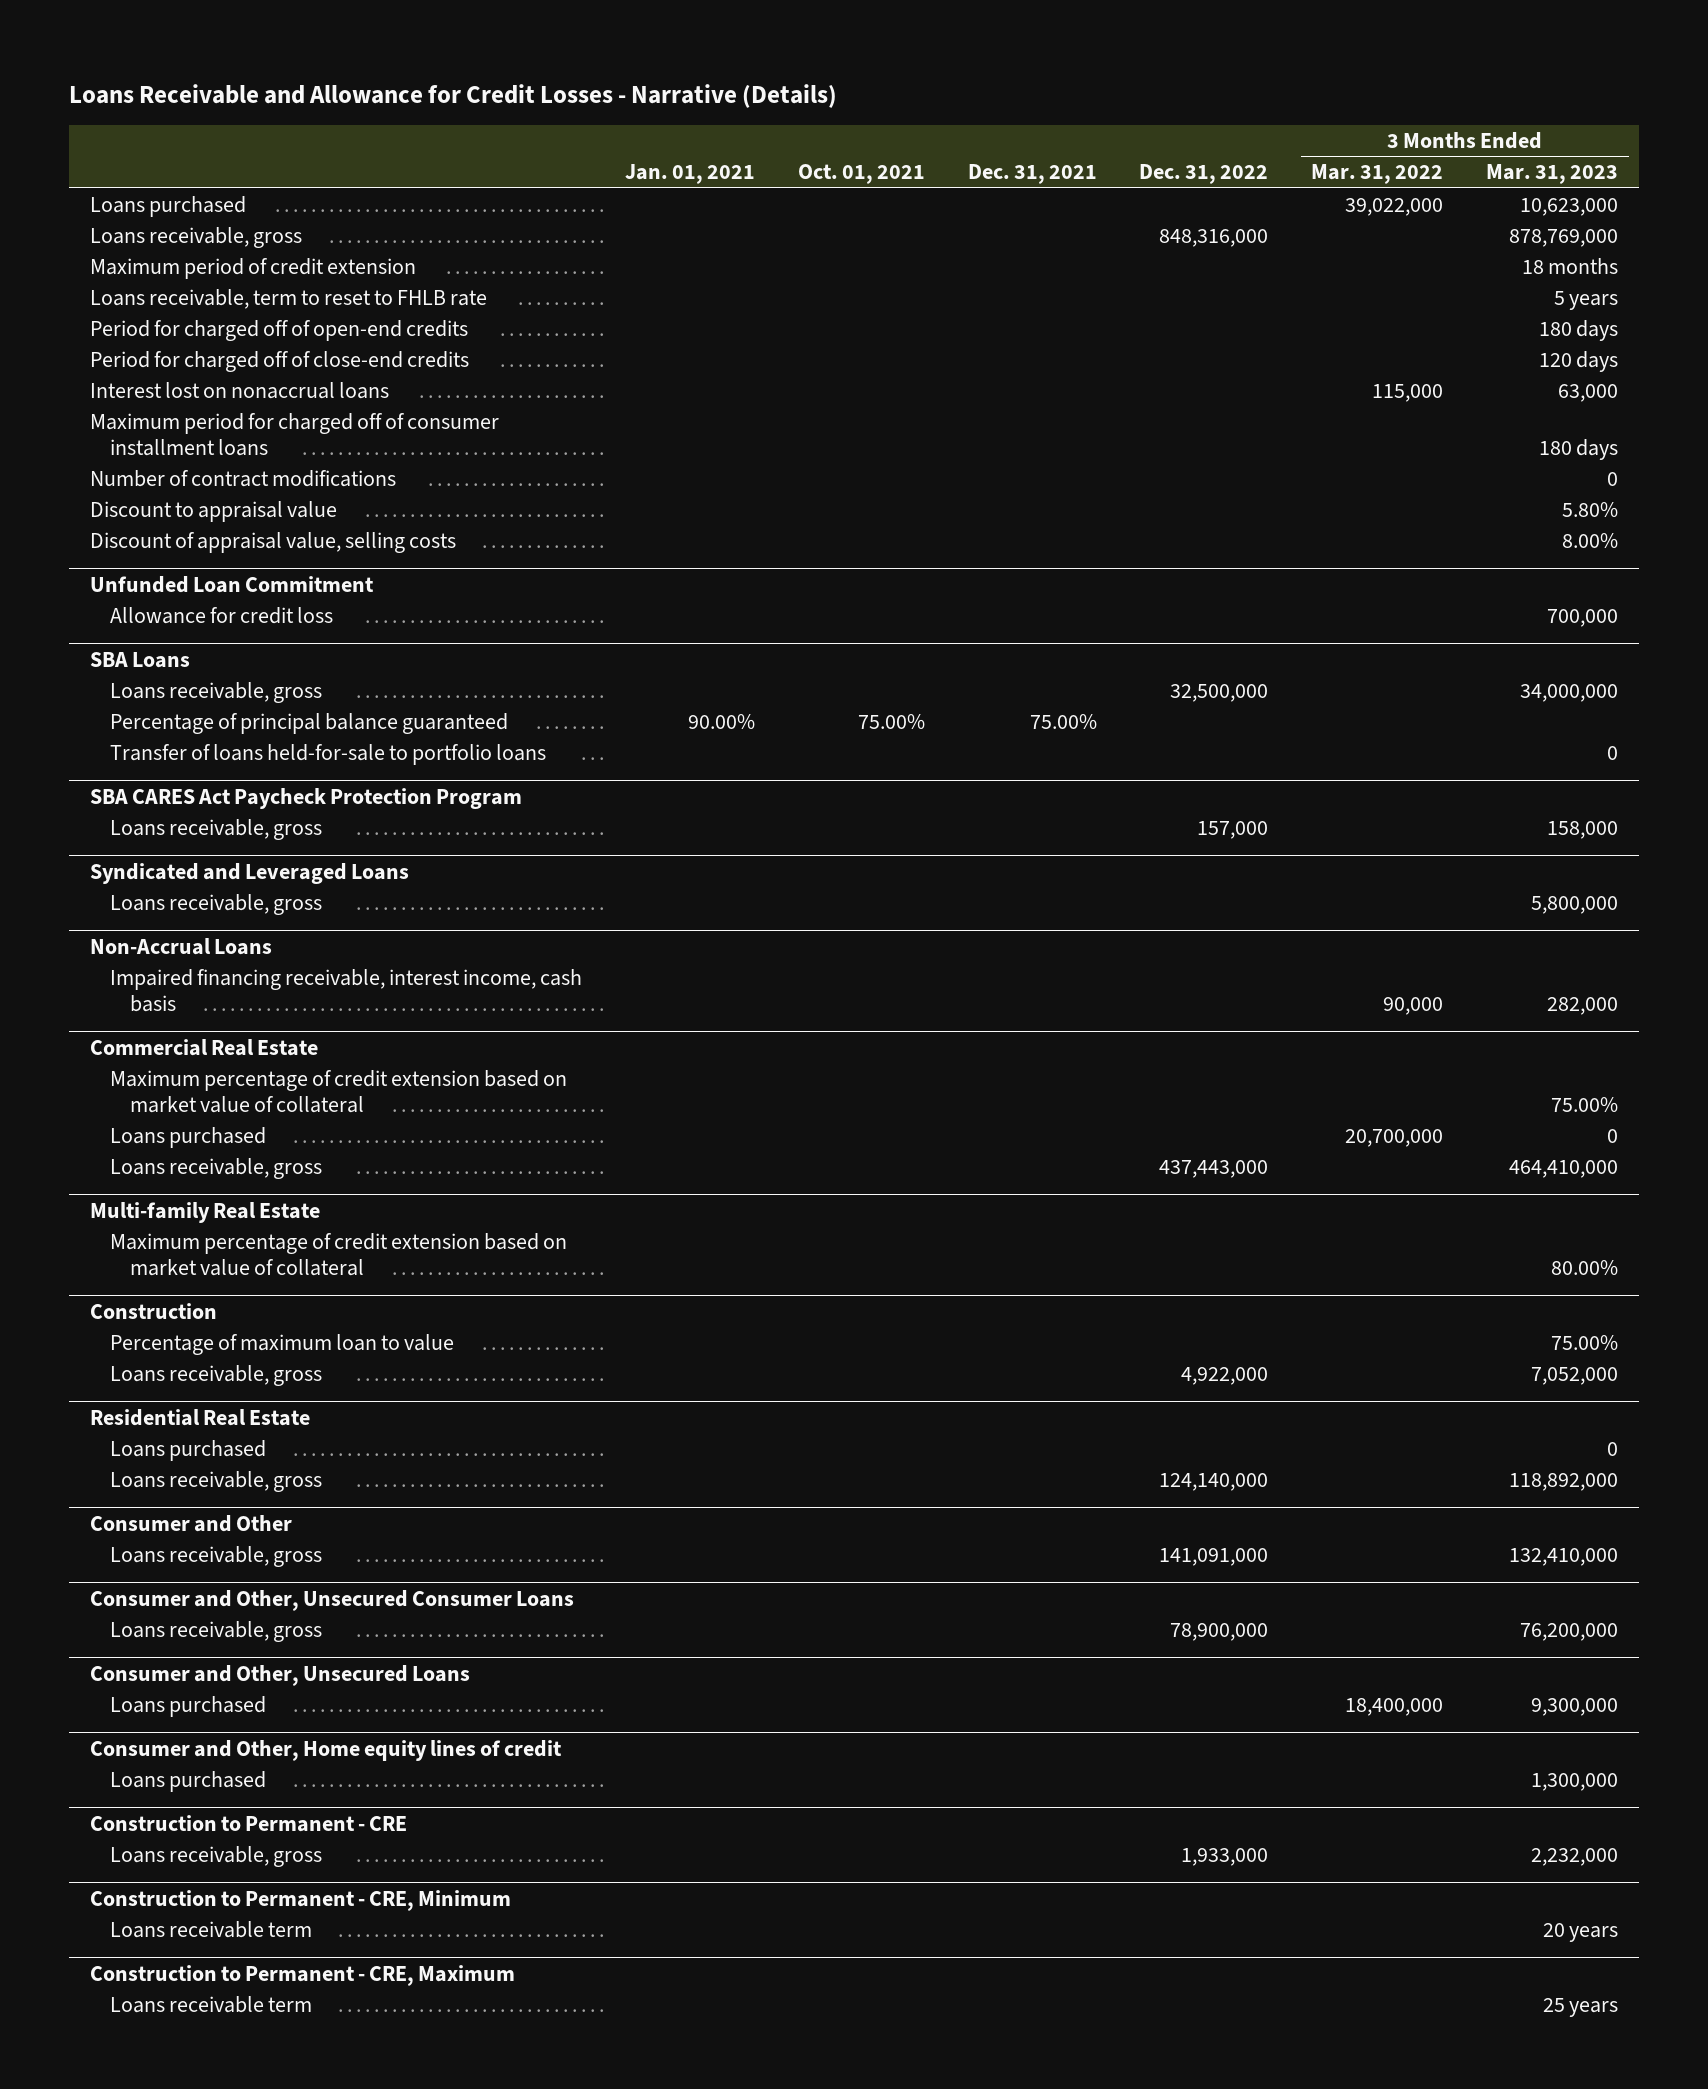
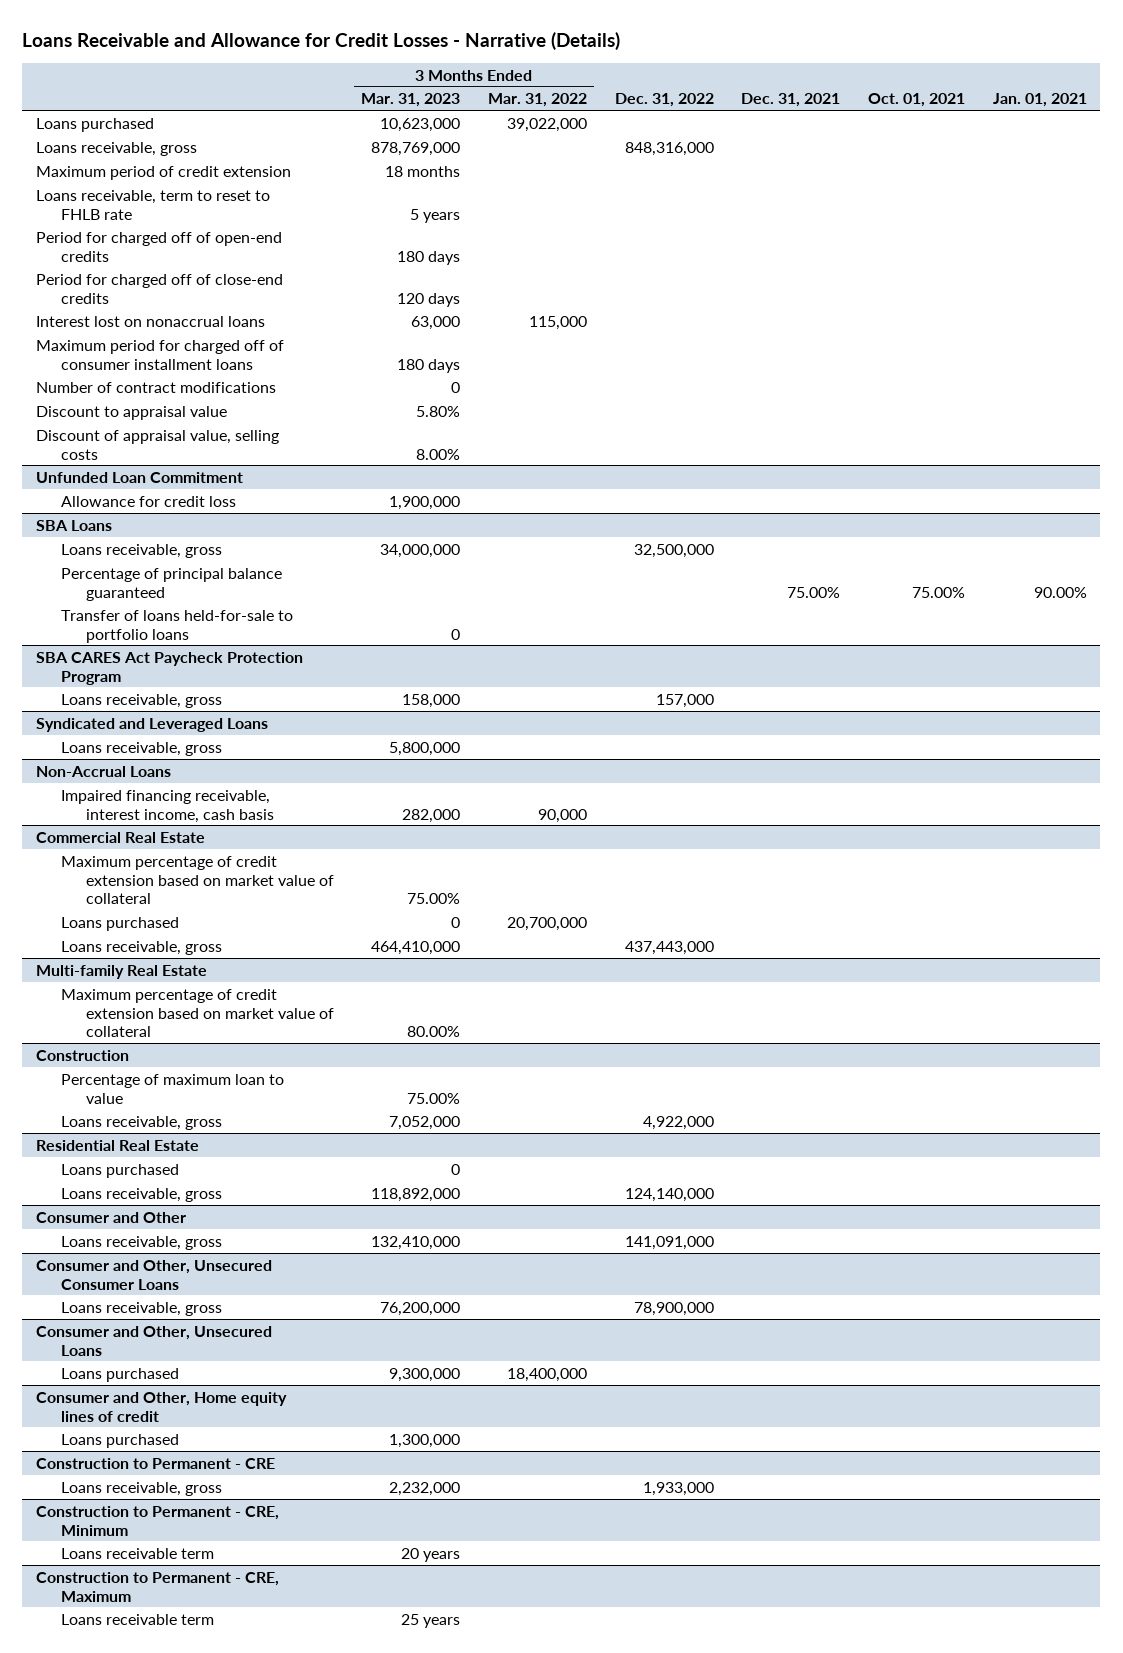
[1547,608,1619,627] 700,000 -> [389,495,461,510] 1,900,000

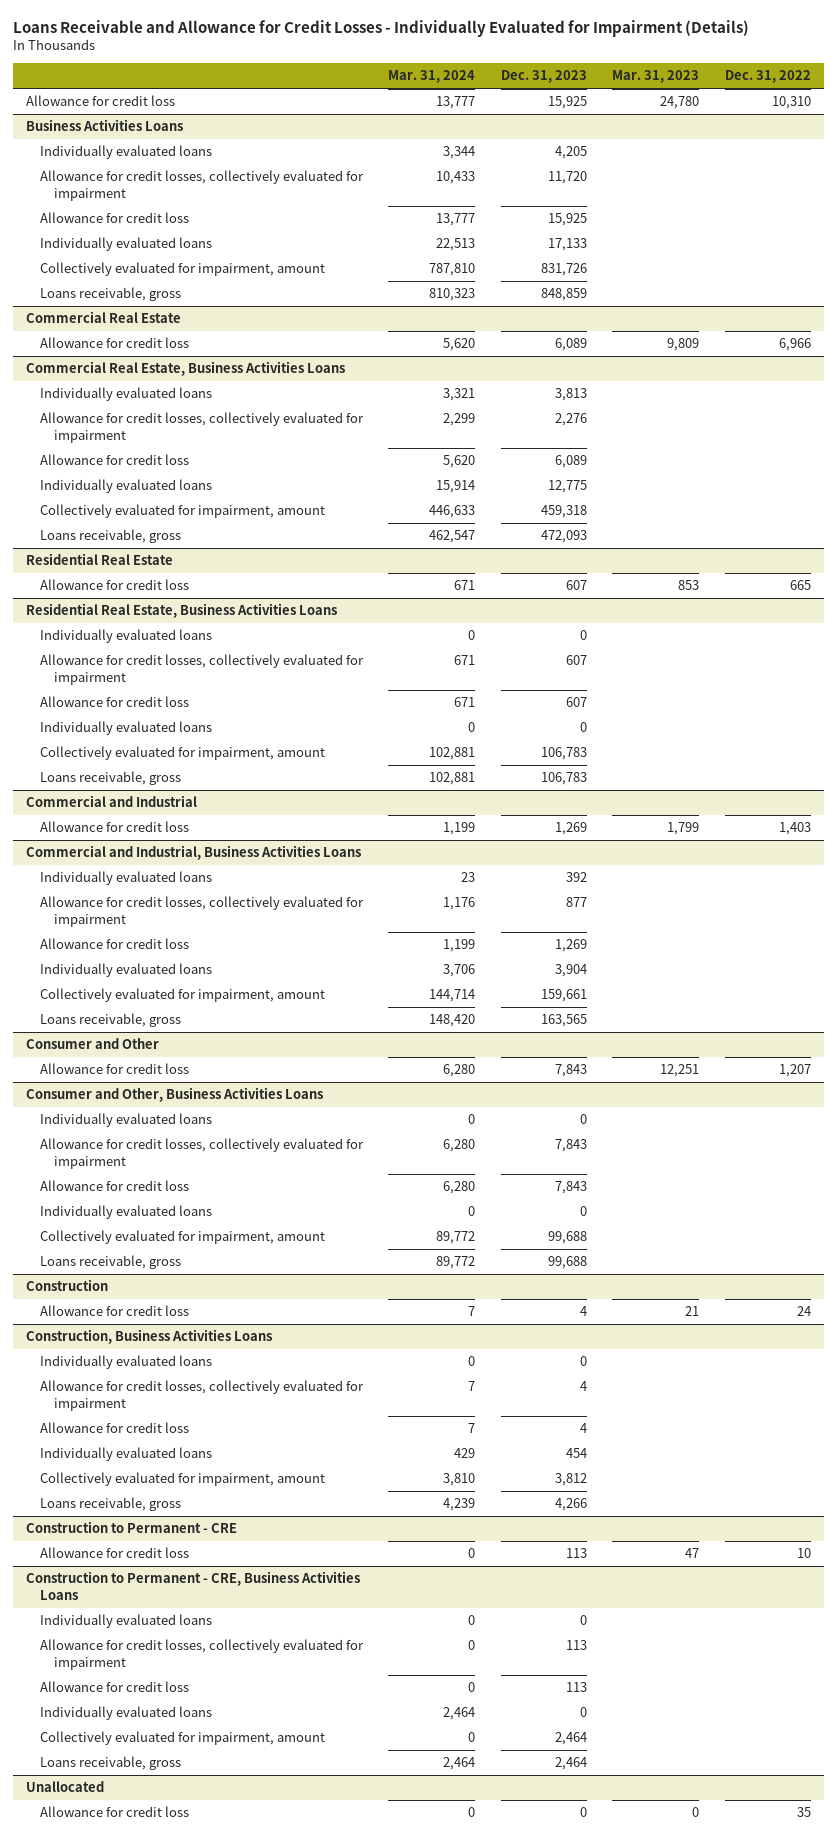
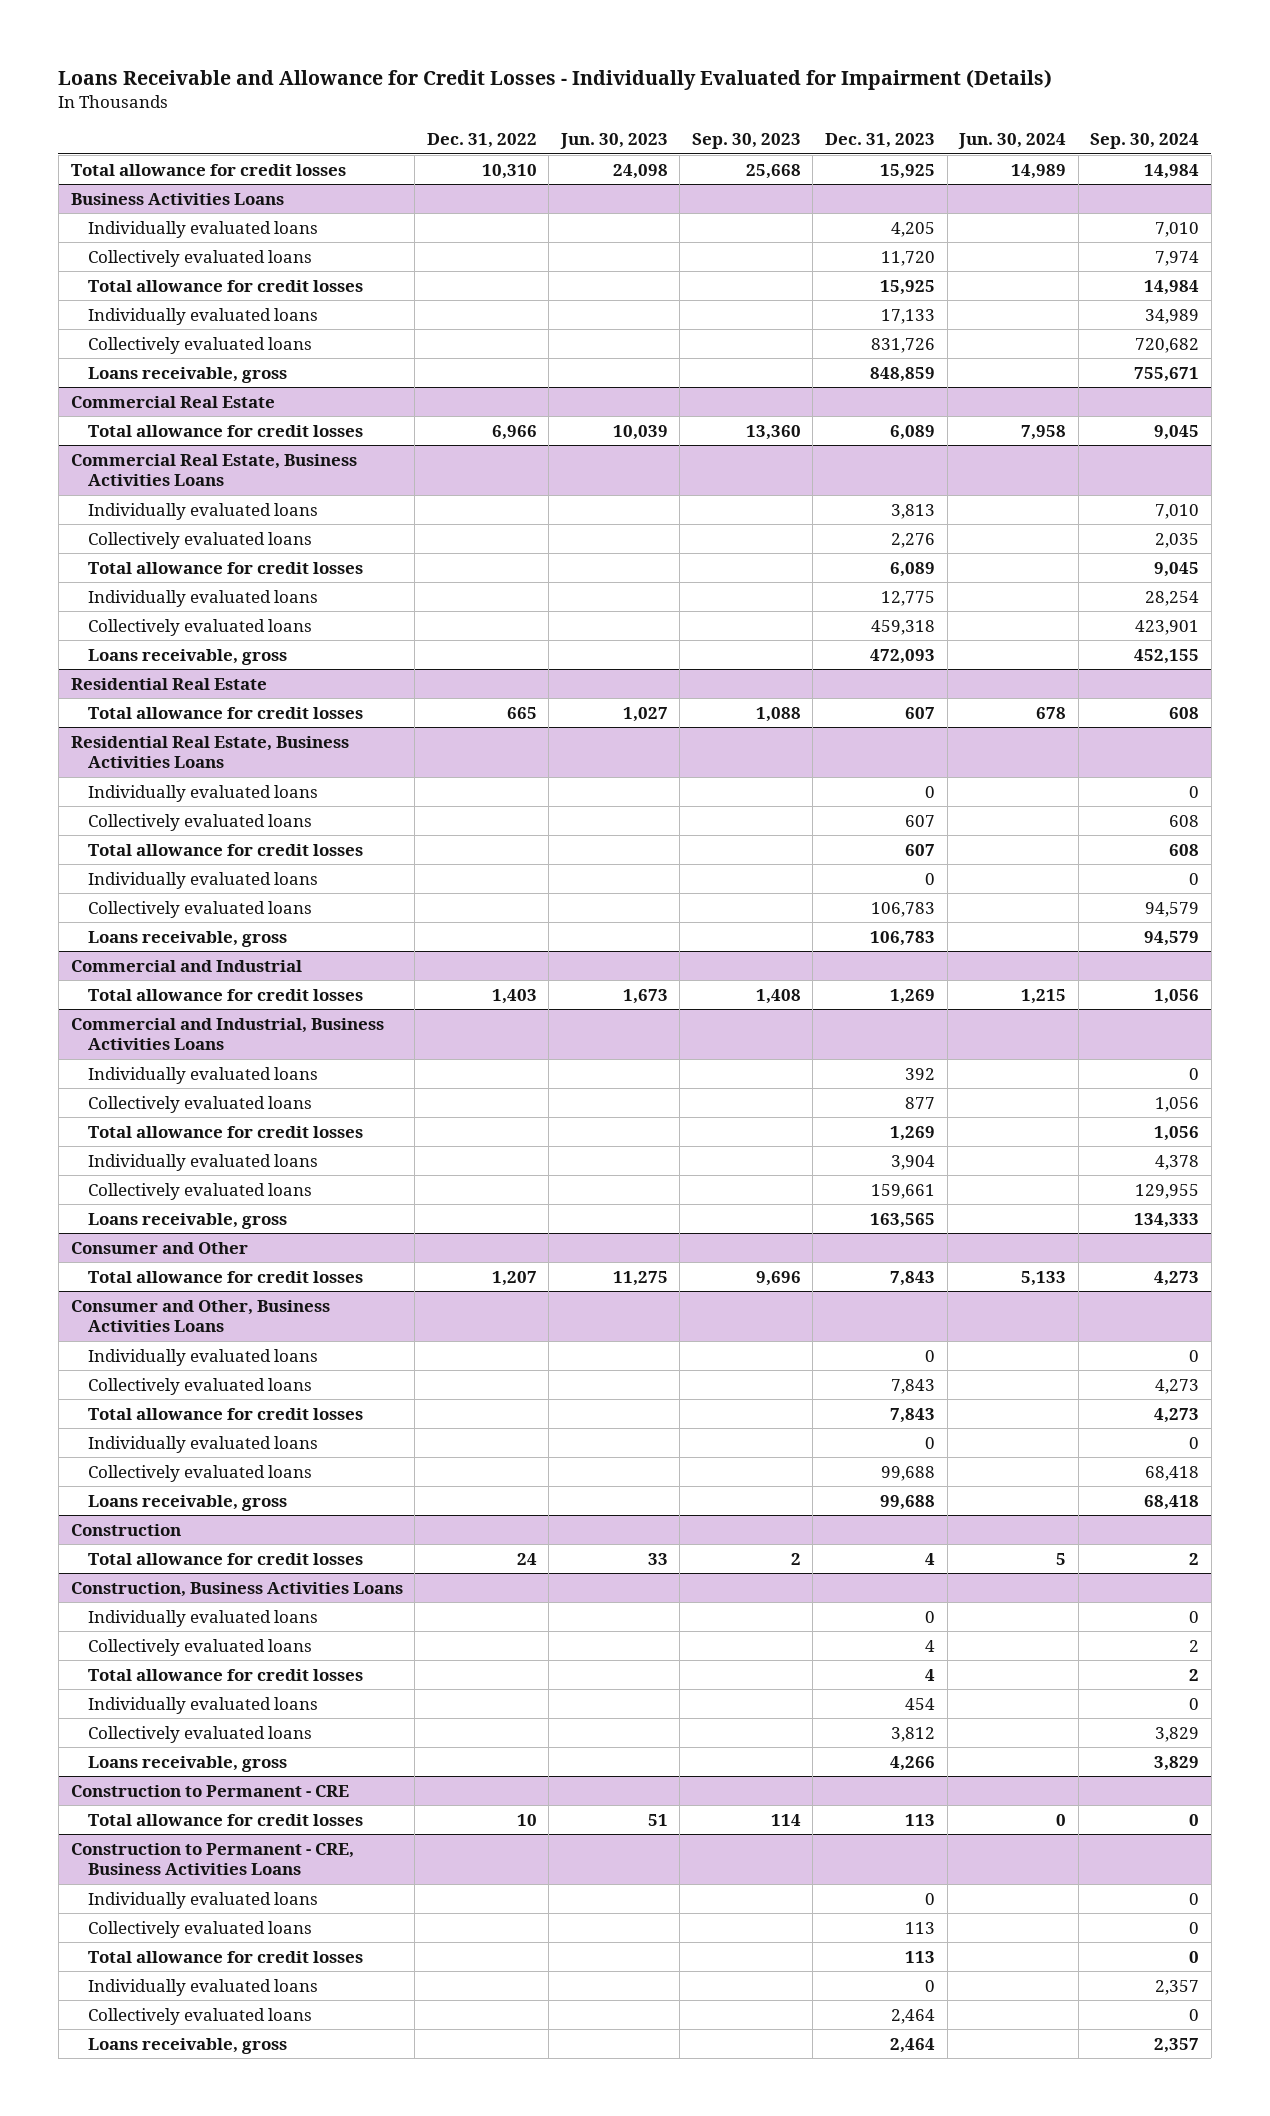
[388,70,476,84] Mar. 31, 2024 -> none
[612,70,700,84] Mar. 31, 2023 -> none
none -> [559,133,668,150] Jun. 30, 2023
none -> [691,133,801,150] Sep. 30, 2023
none -> [958,133,1067,150] Jun. 30, 2024
none -> [1090,133,1200,150] Sep. 30, 2024
[25,95,175,107] Allowance for credit loss -> [70,163,346,176] Total allowance for credit losses
[39,170,364,201] Allowance for credit losses, collectively evaluated for impairment -> [87,249,312,267] Collectively evaluated loans
[39,212,189,224] Allowance for credit loss -> [87,279,363,292] Total allowance for credit losses
[39,262,325,277] Collectively evaluated for impairment, amount -> [87,336,312,354] Collectively evaluated loans
[39,337,189,349] Allowance for credit loss -> [87,424,363,437] Total allowance for credit losses
[39,412,364,443] Allowance for credit losses, collectively evaluated for impairment -> [87,531,312,549] Collectively evaluated loans
[39,454,189,466] Allowance for credit loss -> [87,561,363,574] Total allowance for credit losses
[39,504,325,519] Collectively evaluated for impairment, amount -> [87,618,312,636] Collectively evaluated loans
[39,579,189,591] Allowance for credit loss -> [87,706,363,719] Total allowance for credit losses
[39,654,364,685] Allowance for credit losses, collectively evaluated for impairment -> [87,813,312,831] Collectively evaluated loans
[39,696,189,708] Allowance for credit loss -> [87,843,363,856] Total allowance for credit losses
[39,746,325,761] Collectively evaluated for impairment, amount -> [87,900,312,918] Collectively evaluated loans
[39,821,189,833] Allowance for credit loss -> [87,988,363,1001] Total allowance for credit losses
[39,896,364,927] Allowance for credit losses, collectively evaluated for impairment -> [87,1095,312,1113] Collectively evaluated loans
[39,938,189,950] Allowance for credit loss -> [87,1125,363,1138] Total allowance for credit losses
[39,988,325,1003] Collectively evaluated for impairment, amount -> [87,1182,312,1200] Collectively evaluated loans
[39,1063,189,1075] Allowance for credit loss -> [87,1270,363,1283] Total allowance for credit losses
[39,1138,364,1169] Allowance for credit losses, collectively evaluated for impairment -> [87,1377,312,1395] Collectively evaluated loans
[39,1180,189,1192] Allowance for credit loss -> [87,1407,363,1420] Total allowance for credit losses
[39,1230,325,1245] Collectively evaluated for impairment, amount -> [87,1464,312,1482] Collectively evaluated loans
[39,1305,189,1317] Allowance for credit loss -> [87,1552,363,1565] Total allowance for credit losses
[39,1380,364,1411] Allowance for credit losses, collectively evaluated for impairment -> [87,1638,312,1656] Collectively evaluated loans
[39,1422,189,1434] Allowance for credit loss -> [87,1668,363,1681] Total allowance for credit losses
[39,1472,325,1487] Collectively evaluated for impairment, amount -> [87,1725,312,1743] Collectively evaluated loans
[39,1547,189,1559] Allowance for credit loss -> [87,1813,363,1826] Total allowance for credit losses
[39,1639,364,1670] Allowance for credit losses, collectively evaluated for impairment -> [87,1920,312,1938] Collectively evaluated loans
[39,1681,189,1693] Allowance for credit loss -> [87,1950,363,1963] Total allowance for credit losses
[39,1731,325,1746] Collectively evaluated for impairment, amount -> [87,2007,312,2025] Collectively evaluated loans
[25,1781,104,1793] Unallocated -> none
[39,1806,189,1818] Allowance for credit loss -> none

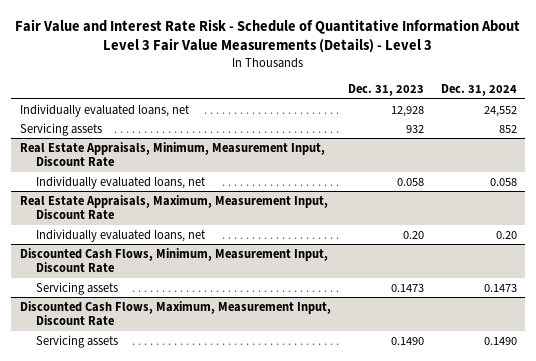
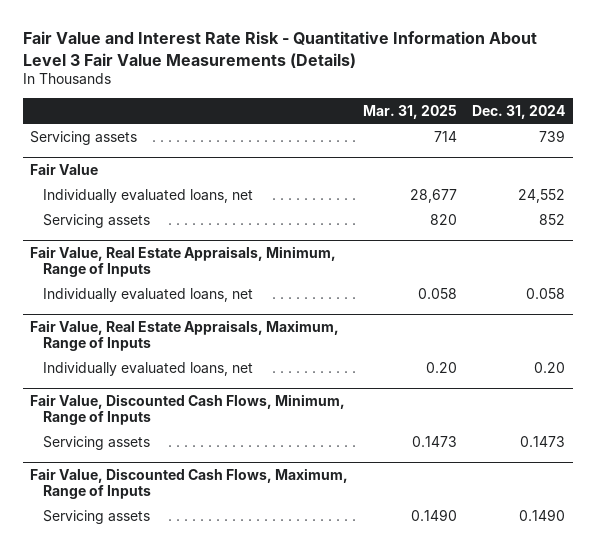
[15,18,521,54] Fair Value and Interest Rate Risk - Schedule of Quantitative Information About Level 3 Fair Value Measurements (Details) - Level 3 -> [22,31,537,68] Fair Value and Interest Rate Risk - Quantitative Information About Level 3 Fair Value Measurements (Details)
[347,84,424,97] Dec. 31, 2023 -> none
none -> [363,104,458,119] Mar. 31, 2025
none -> [30,130,138,145] Servicing assets
none -> [30,162,99,175] Fair Value
[19,141,325,168] Real Estate Appraisals, Minimum, Measurement Input, Discount Rate -> none
none -> [30,245,337,277] Fair Value, Real Estate Appraisals, Minimum, Range of Inputs
[19,194,328,221] Real Estate Appraisals, Maximum, Measurement Input, Discount Rate -> none
none -> [30,319,340,351] Fair Value, Real Estate Appraisals, Maximum, Range of Inputs
[19,247,328,274] Discounted Cash Flows, Minimum, Measurement Input, Discount Rate -> none
none -> [30,393,346,425] Fair Value, Discounted Cash Flows, Minimum, Range of Inputs
[19,300,331,327] Discounted Cash Flows, Maximum, Measurement Input, Discount Rate -> none
none -> [30,467,349,499] Fair Value, Discounted Cash Flows, Maximum, Range of Inputs

